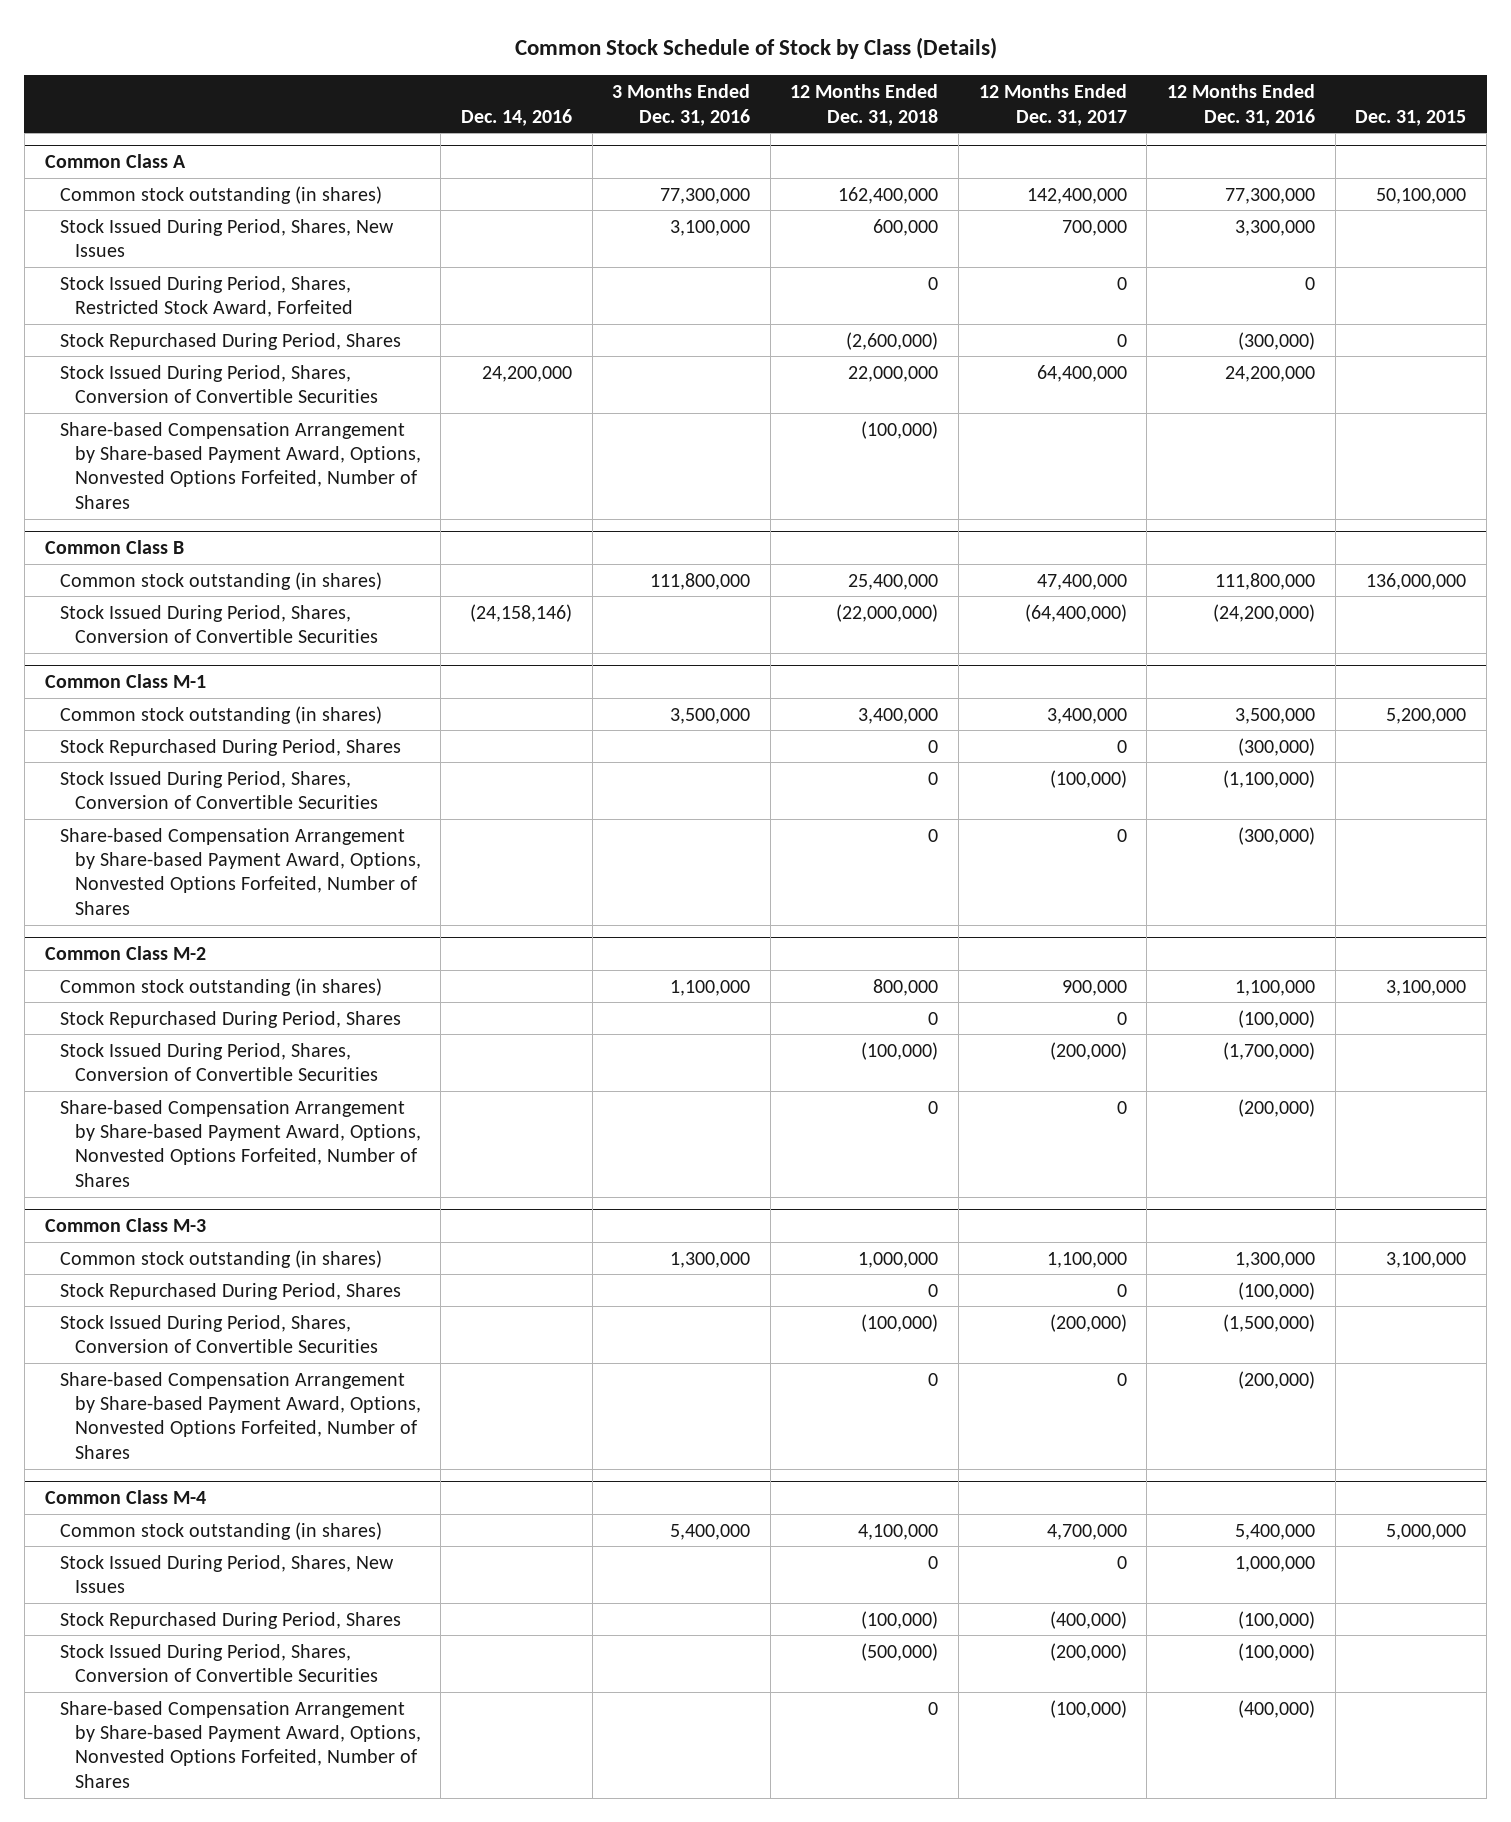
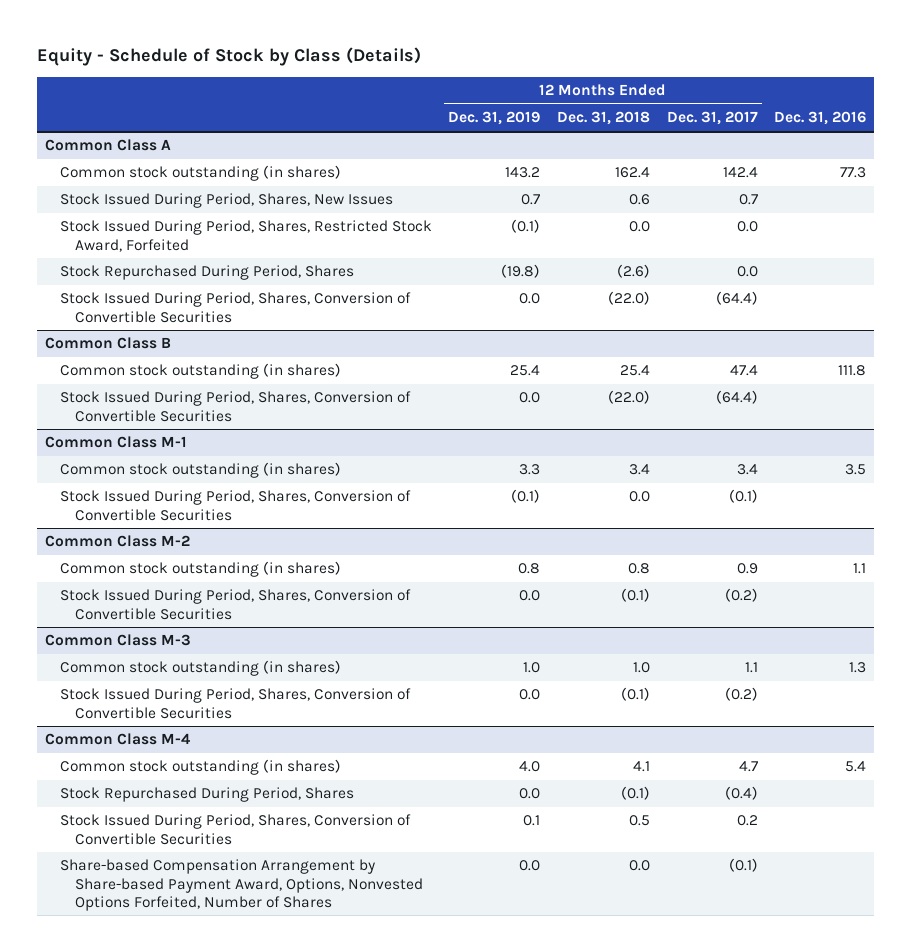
[514,37,997,60] Common Stock Schedule of Stock by Class (Details) -> [36,47,421,67] Equity - Schedule of Stock by Class (Details)
[460,108,572,126] Dec. 14, 2016 -> none
[612,84,751,126] 3 Months Ended Dec. 31, 2016 -> none
[1167,84,1316,126] 12 Months Ended Dec. 31, 2016 -> none
[1355,109,1467,126] Dec. 31, 2015 -> none
none -> [448,111,541,126] Dec. 31, 2019
none -> [774,111,867,126] Dec. 31, 2016
[59,421,421,509] Share-based Compensation Arrangement by Share-based Payment Award, Options, Nonvested Options Forfeited, Number of Shares -> none
[838,186,939,204] 162,400,000 -> [614,167,650,179] 162.4
[1026,187,1127,204] 142,400,000 -> [722,167,758,179] 142.4
[873,218,939,236] 600,000 -> [628,194,650,206] 0.6
[1061,219,1127,236] 700,000 -> [738,194,758,206] 0.7
[928,276,939,290] 0 -> [628,221,650,233] 0.0
[1116,276,1127,290] 0 -> [736,221,758,233] 0.0
[846,331,939,350] (2,600,000) -> [616,264,650,279] (2.6)
[1116,333,1127,347] 0 -> [736,266,758,278] 0.0
[848,365,939,382] 22,000,000 -> [607,291,650,306] (22.0)
[1036,364,1127,382] 64,400,000 -> [715,291,758,306] (64.4)
[848,573,939,590] 25,400,000 -> [619,365,650,377] 25.4
[1036,573,1127,590] 47,400,000 -> [729,365,758,377] 47.4
[836,603,939,622] (22,000,000) -> [607,390,650,405] (22.0)
[1024,603,1127,622] (64,400,000) -> [715,390,758,405] (64.4)
[59,738,401,756] Stock Repurchased During Period, Shares -> none
[59,827,421,915] Share-based Compensation Arrangement by Share-based Payment Award, Options, Nonvested Options Forfeited, Number of Shares -> none
[858,707,939,724] 3,400,000 -> [628,464,650,476] 3.4
[1046,707,1127,724] 3,400,000 -> [736,464,758,476] 3.4
[928,771,939,785] 0 -> [628,491,650,503] 0.0
[1049,769,1127,788] (100,000) -> [728,489,758,504] (0.1)
[59,1010,401,1028] Stock Repurchased During Period, Shares -> none
[59,1099,421,1187] Share-based Compensation Arrangement by Share-based Payment Award, Options, Nonvested Options Forfeited, Number of Shares -> none
[873,978,939,996] 800,000 -> [627,563,650,575] 0.8
[1061,979,1127,996] 900,000 -> [736,563,758,575] 0.9
[861,1041,939,1060] (100,000) -> [620,588,650,603] (0.1)
[1049,1041,1127,1060] (200,000) -> [724,588,758,603] (0.2)
[59,1282,401,1300] Stock Repurchased During Period, Shares -> none
[59,1371,421,1459] Share-based Compensation Arrangement by Share-based Payment Award, Options, Nonvested Options Forfeited, Number of Shares -> none
[858,1251,939,1268] 1,000,000 -> [632,662,650,674] 1.0
[1046,1251,1127,1268] 1,100,000 -> [744,662,758,674] 1.1
[861,1313,939,1332] (100,000) -> [620,687,650,702] (0.1)
[1049,1313,1127,1332] (200,000) -> [724,687,758,702] (0.2)
[59,1554,394,1594] Stock Issued During Period, Shares, New Issues -> none
[858,1523,939,1540] 4,100,000 -> [632,761,650,773] 4.1
[1046,1523,1127,1540] 4,700,000 -> [738,761,758,773] 4.7
[861,1610,939,1629] (100,000) -> [620,786,650,801] (0.1)
[1049,1610,1127,1629] (400,000) -> [724,786,758,801] (0.4)
[861,1642,939,1661] (500,000) -> [628,815,650,827] 0.5
[1049,1642,1127,1661] (200,000) -> [736,815,758,827] 0.2
[928,1701,939,1715] 0 -> [628,860,650,872] 0.0
[1049,1699,1127,1718] (100,000) -> [728,858,758,873] (0.1)

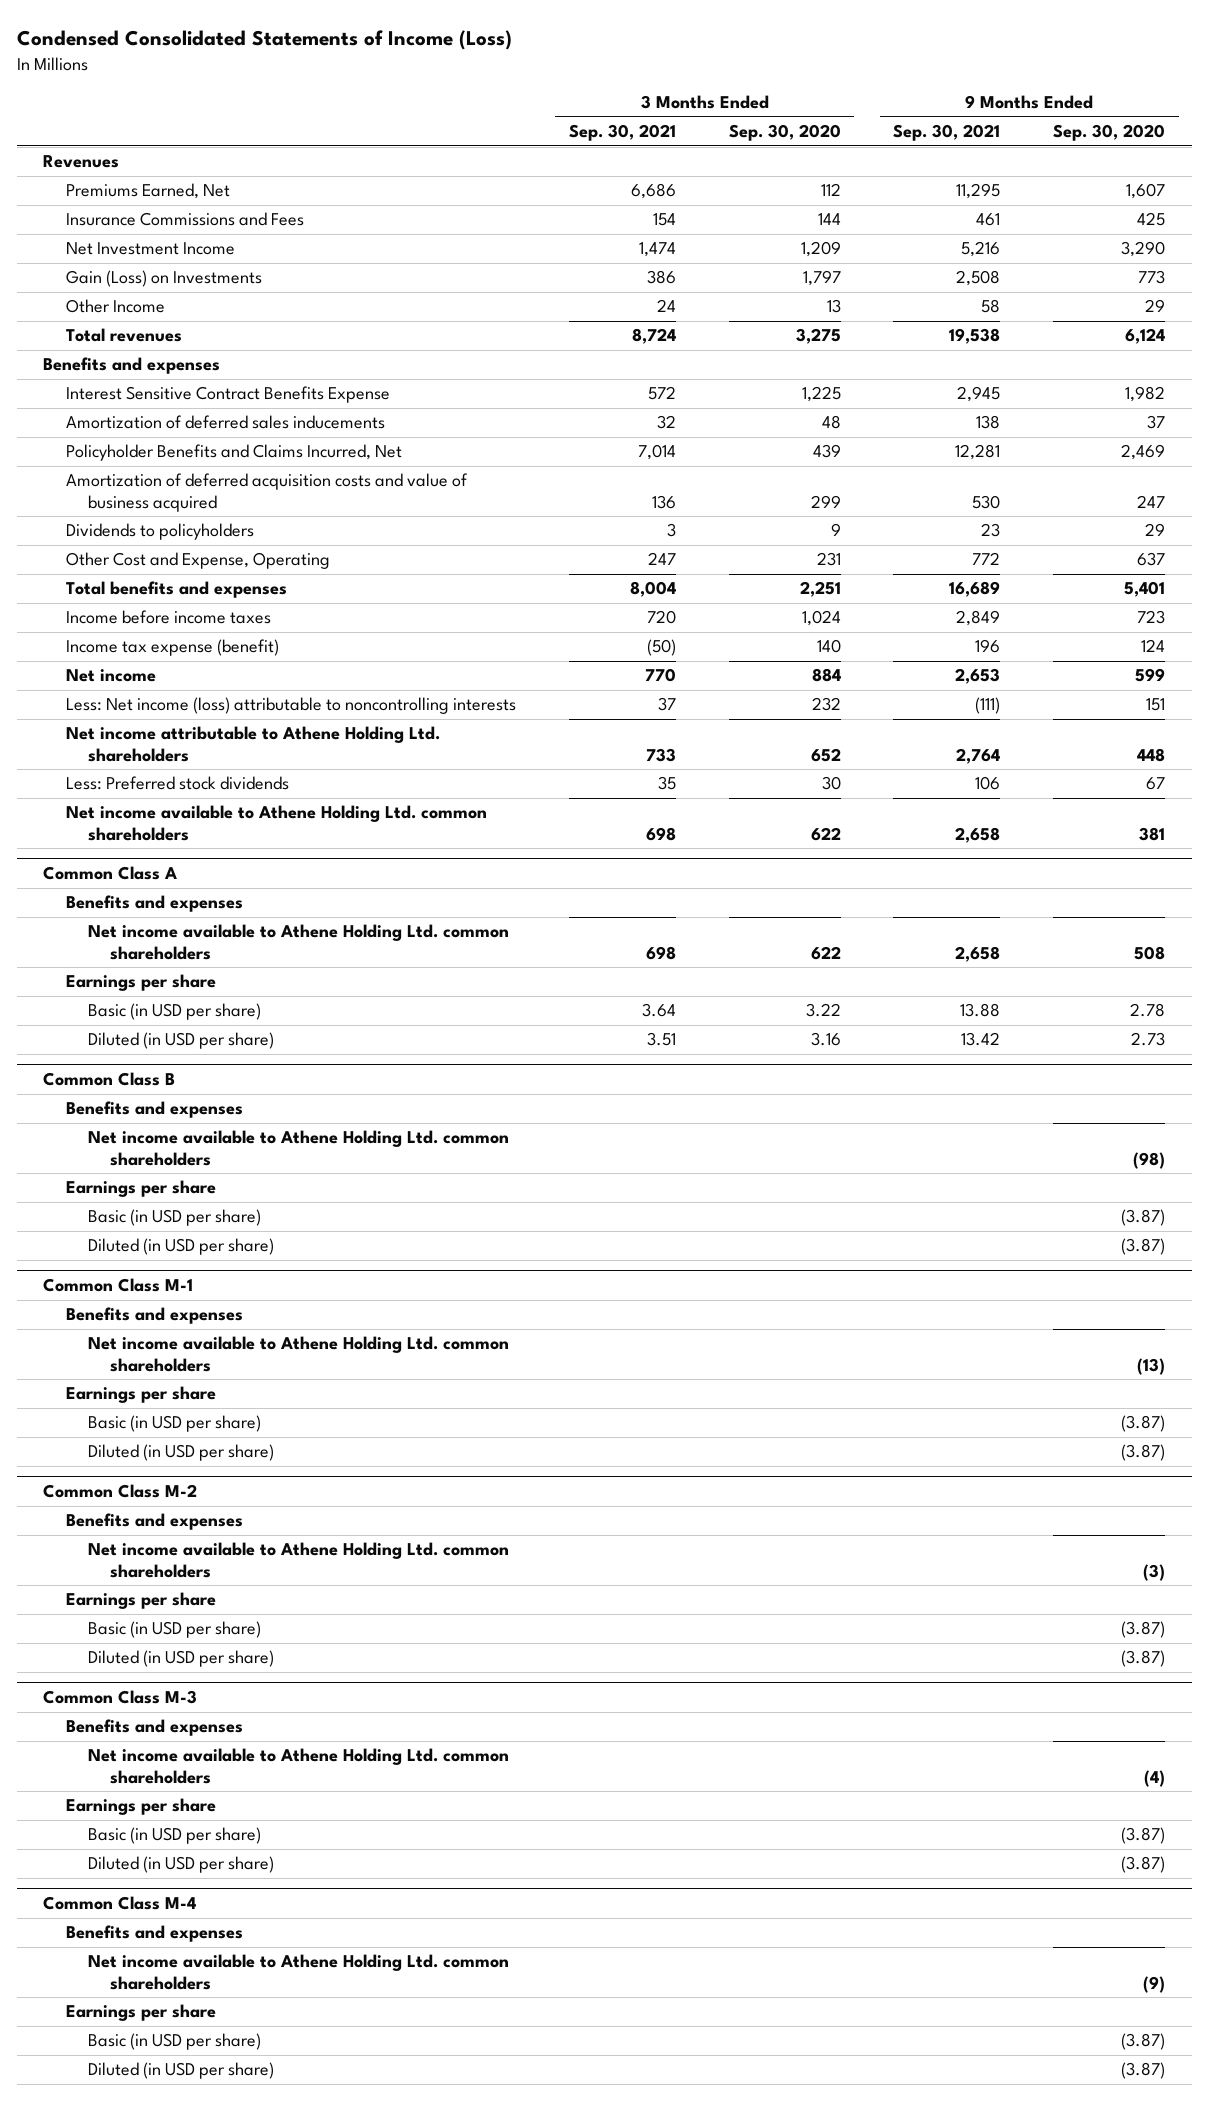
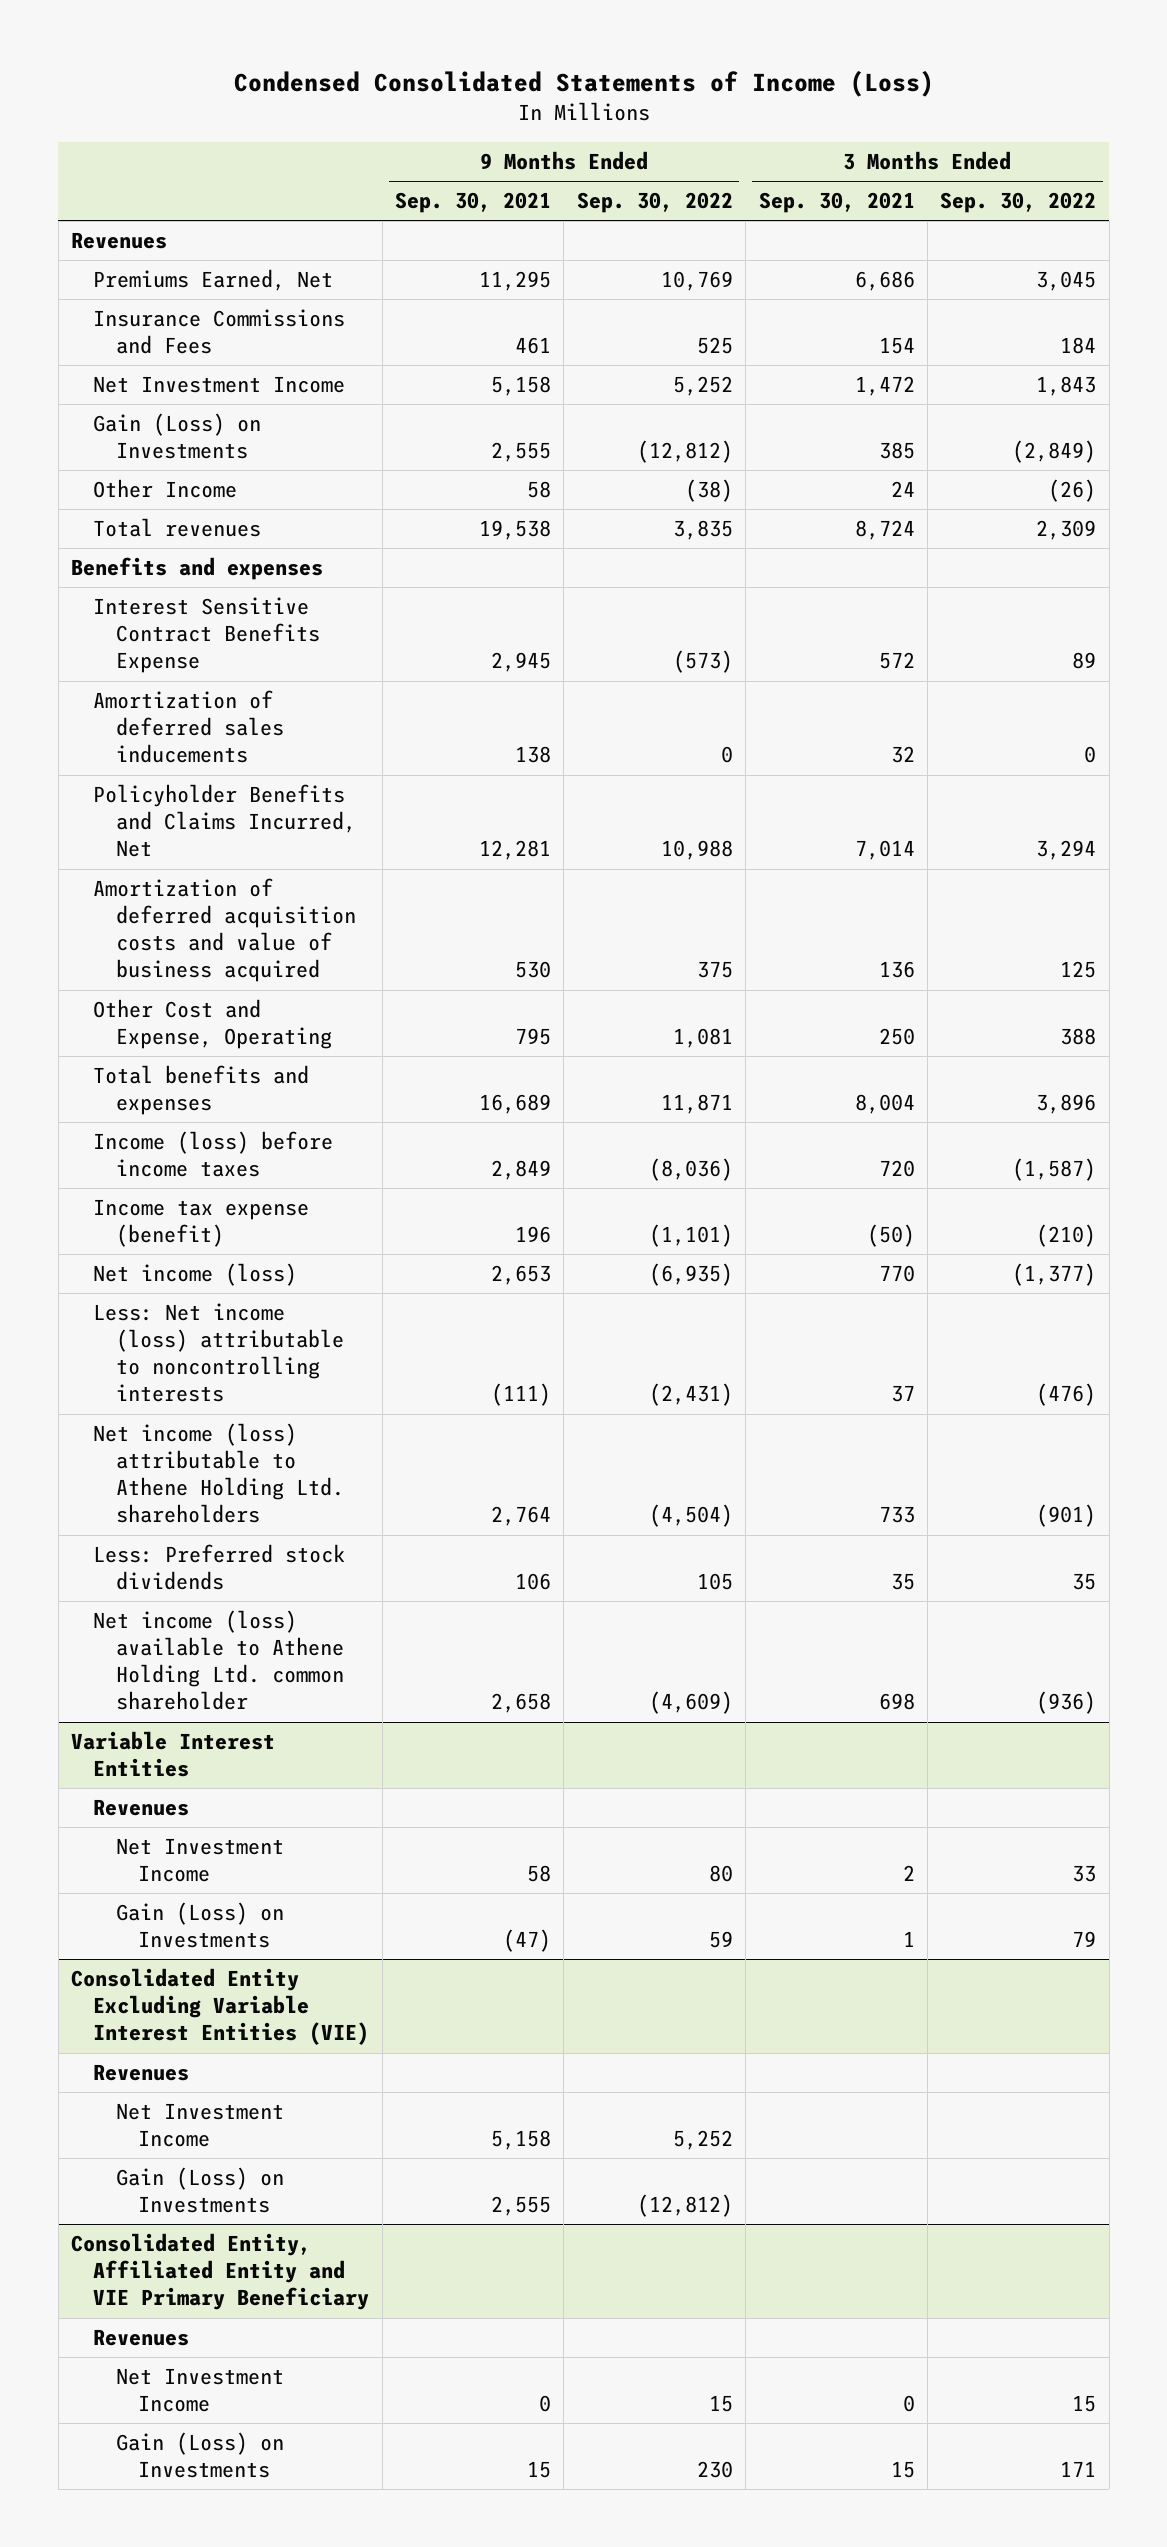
[728,124,841,142] Sep. 30, 2020 -> none
[1053,124,1166,142] Sep. 30, 2020 -> none
none -> [576,192,733,214] Sep. 30, 2022
none -> [940,192,1097,214] Sep. 30, 2022
[638,242,676,258] 1,474 -> [854,376,915,397] 1,472
[961,241,1001,258] 5,216 -> [491,376,552,397] 5,158
[646,270,676,285] 386 -> [878,442,915,460] 385
[956,270,1001,287] 2,508 -> [491,442,552,463] 2,555
[65,523,254,541] Dividends to policyholders -> none
[647,552,676,566] 247 -> [878,1028,915,1046] 250
[972,552,1001,566] 772 -> [515,1028,552,1046] 795
[65,610,271,625] Income before income taxes -> [93,1131,334,1178] Income (loss) before income taxes
[65,669,156,683] Net income -> [93,1263,298,1287] Net income (loss)
[65,726,440,762] Net income attributable to Athene Holding Ltd. shareholders -> [93,1423,344,1524] Net income (loss) attributable to Athene Holding Ltd. shareholders
[43,866,178,881] Common Class A -> none
[65,895,243,913] Benefits and expenses -> none
[88,924,510,960] Net income available to Athene Holding Ltd. common shareholders -> none
[65,974,216,992] Earnings per share -> none
[88,1003,262,1021] Basic (in USD per share) -> none
[88,1032,275,1050] Diluted (in USD per share) -> none
[43,1072,176,1087] Common Class B -> none
[65,1101,243,1119] Benefits and expenses -> none
[88,1130,510,1166] Net income available to Athene Holding Ltd. common shareholders -> none
[65,1180,216,1198] Earnings per share -> none
[88,1209,262,1227] Basic (in USD per share) -> none
[88,1238,275,1256] Diluted (in USD per share) -> none
[43,1278,194,1293] Common Class M-1 -> none
[65,1307,243,1325] Benefits and expenses -> none
[88,1336,510,1372] Net income available to Athene Holding Ltd. common shareholders -> none
[65,1386,216,1404] Earnings per share -> none
[88,1415,262,1433] Basic (in USD per share) -> none
[88,1444,275,1462] Diluted (in USD per share) -> none
[43,1484,198,1499] Common Class M-2 -> none
[65,1513,243,1531] Benefits and expenses -> none
[88,1542,510,1578] Net income available to Athene Holding Ltd. common shareholders -> none
[65,1592,216,1610] Earnings per share -> none
[88,1621,262,1639] Basic (in USD per share) -> none
[88,1650,275,1668] Diluted (in USD per share) -> none
[43,1690,198,1705] Common Class M-3 -> none
[65,1719,243,1737] Benefits and expenses -> none
[88,1748,510,1784] Net income available to Athene Holding Ltd. common shareholders -> none
[65,1798,216,1816] Earnings per share -> none
[88,1827,262,1845] Basic (in USD per share) -> none
[88,1856,275,1874] Diluted (in USD per share) -> none
[43,1896,197,1911] Common Class M-4 -> none
[65,1925,243,1943] Benefits and expenses -> none
[88,1954,510,1990] Net income available to Athene Holding Ltd. common shareholders -> none
[65,2004,216,2022] Earnings per share -> none
[88,2033,262,2051] Basic (in USD per share) -> none
[88,2062,275,2080] Diluted (in USD per share) -> none
[65,805,487,841] Net income available to Athene Holding Ltd. common shareholders -> [93,1610,344,1711] Net income (loss) available to Athene Holding Ltd. common shareholder
none -> [71,1731,276,1778] Variable Interest Entities
none -> [93,1799,190,1817] Revenues
none -> [115,1838,284,1883] Net Investment Income
none -> [115,1902,284,1949] Gain (Loss) on Investments
none -> [71,1968,370,2046] Consolidated Entity Excluding Variable Interest Entities (VIE)
none -> [93,2064,190,2082] Revenues
none -> [115,2103,284,2148] Net Investment Income
none -> [115,2167,284,2214] Gain (Loss) on Investments
none -> [71,2233,370,2311] Consolidated Entity, Affiliated Entity and VIE Primary Beneficiary
none -> [93,2329,190,2347] Revenues
none -> [115,2368,284,2413] Net Investment Income
none -> [115,2432,284,2479] Gain (Loss) on Investments

